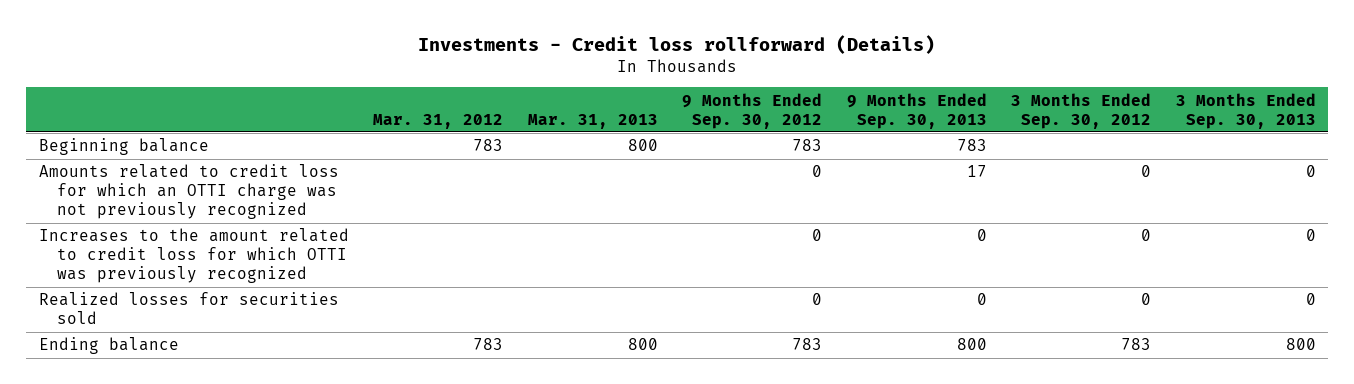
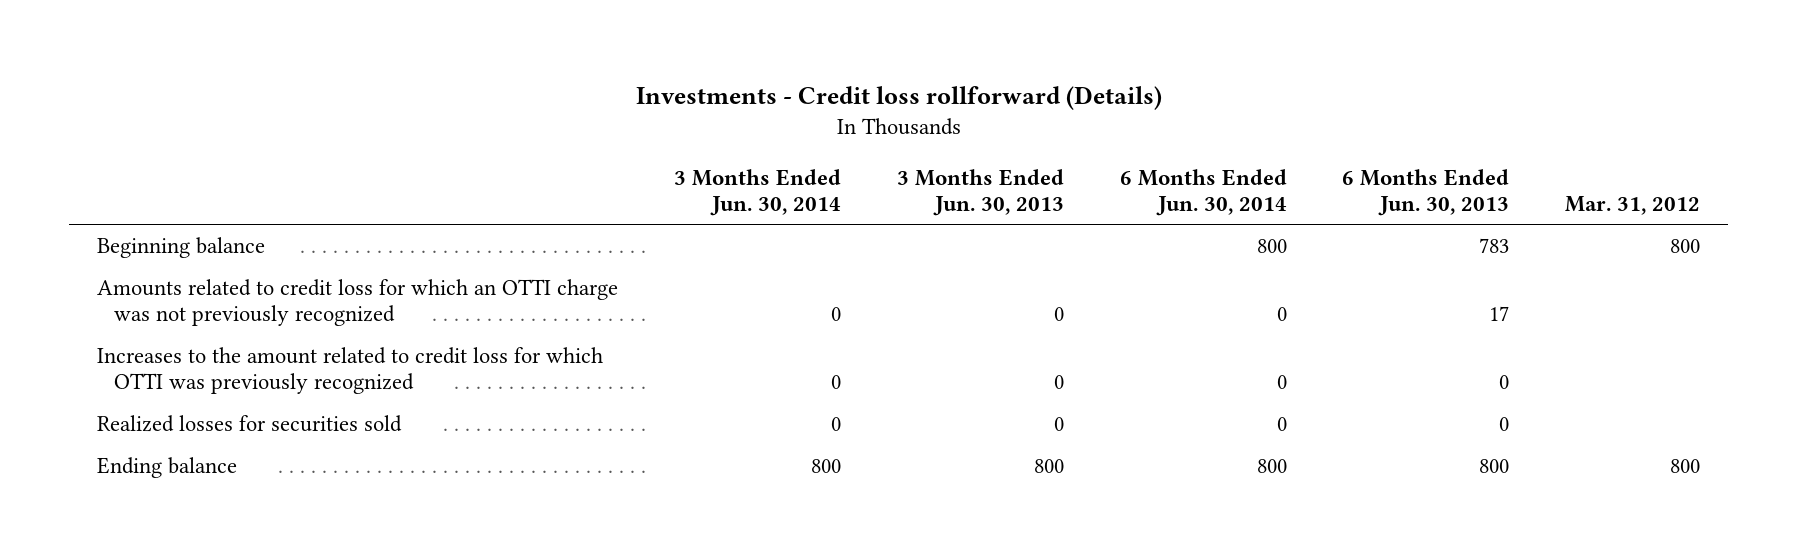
[527,113,658,129] Mar. 31, 2013 -> none
[682,92,823,129] 9 Months Ended Sep. 30, 2012 -> none
[846,92,987,129] 9 Months Ended Sep. 30, 2013 -> none
[1011,92,1152,129] 3 Months Ended Sep. 30, 2012 -> none
[1175,92,1316,129] 3 Months Ended Sep. 30, 2013 -> none
none -> [674,168,842,216] 3 Months Ended Jun. 30, 2014
none -> [896,168,1064,216] 3 Months Ended Jun. 30, 2013
none -> [1119,168,1287,216] 6 Months Ended Jun. 30, 2014
none -> [1342,168,1510,216] 6 Months Ended Jun. 30, 2013
[473,139,504,152] 783 -> [1670,239,1701,254] 800
[473,338,504,351] 783 -> [1670,459,1701,474] 800

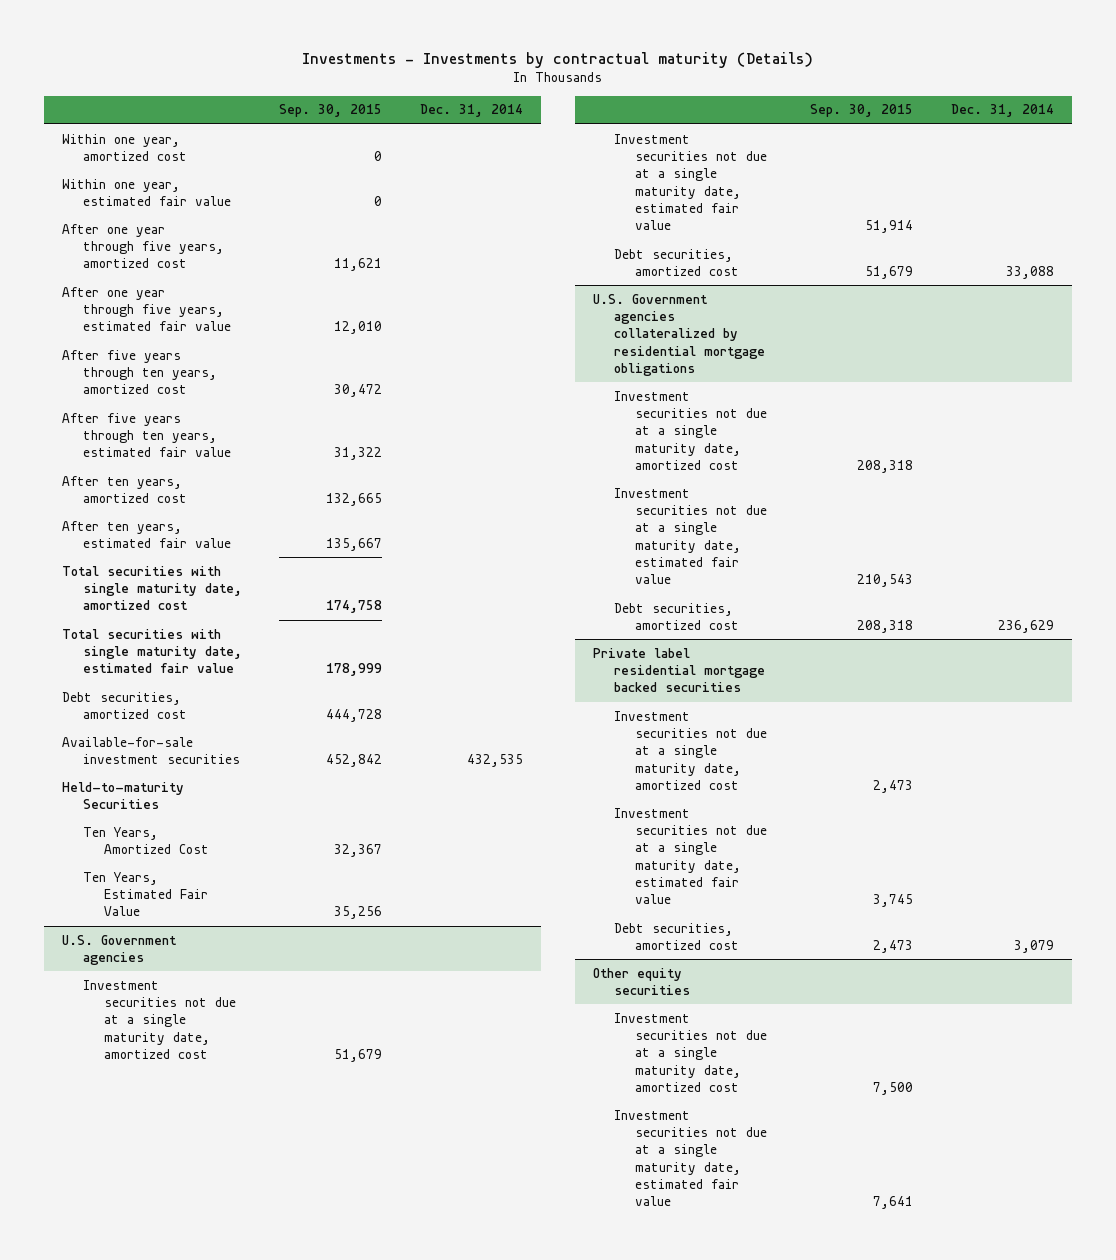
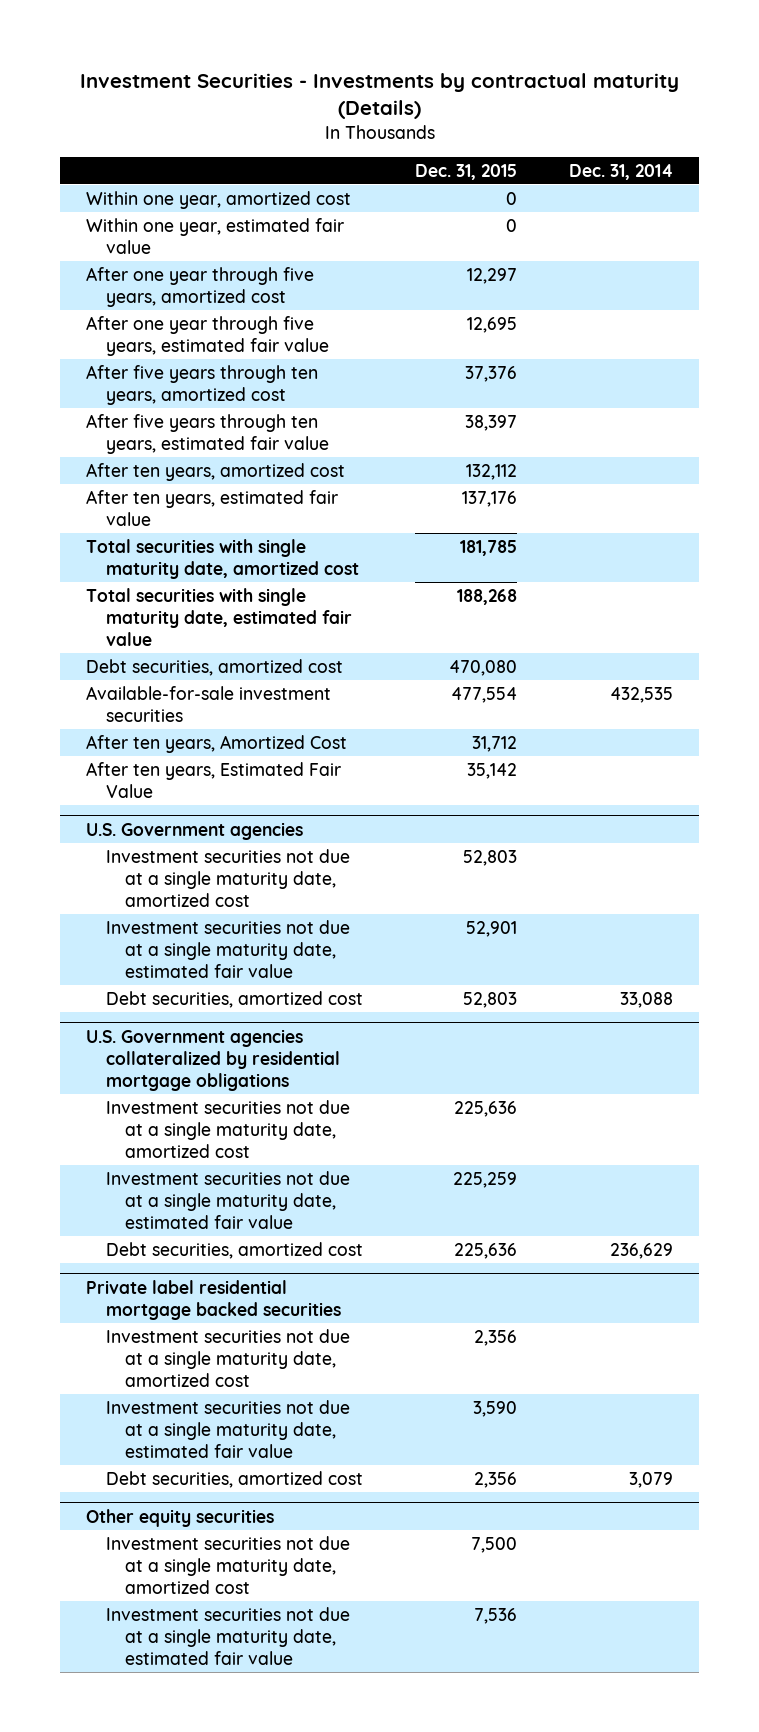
[301,52,813,69] Investments - Investments by contractual maturity (Details) -> [79,72,679,120] Investment Securities - Investments by contractual maturity (Details)
[279,104,383,118] Sep. 30, 2015 -> none
none -> [414,163,517,180] Dec. 31, 2015
[62,781,185,809] Held-to-maturity Securities -> none
[83,826,210,854] Ten Years, Amortized Cost -> [86,734,348,753] After ten years, Amortized Cost
[83,871,209,917] Ten Years, Estimated Fair Value -> [86,761,342,798] After ten years, Estimated Fair Value

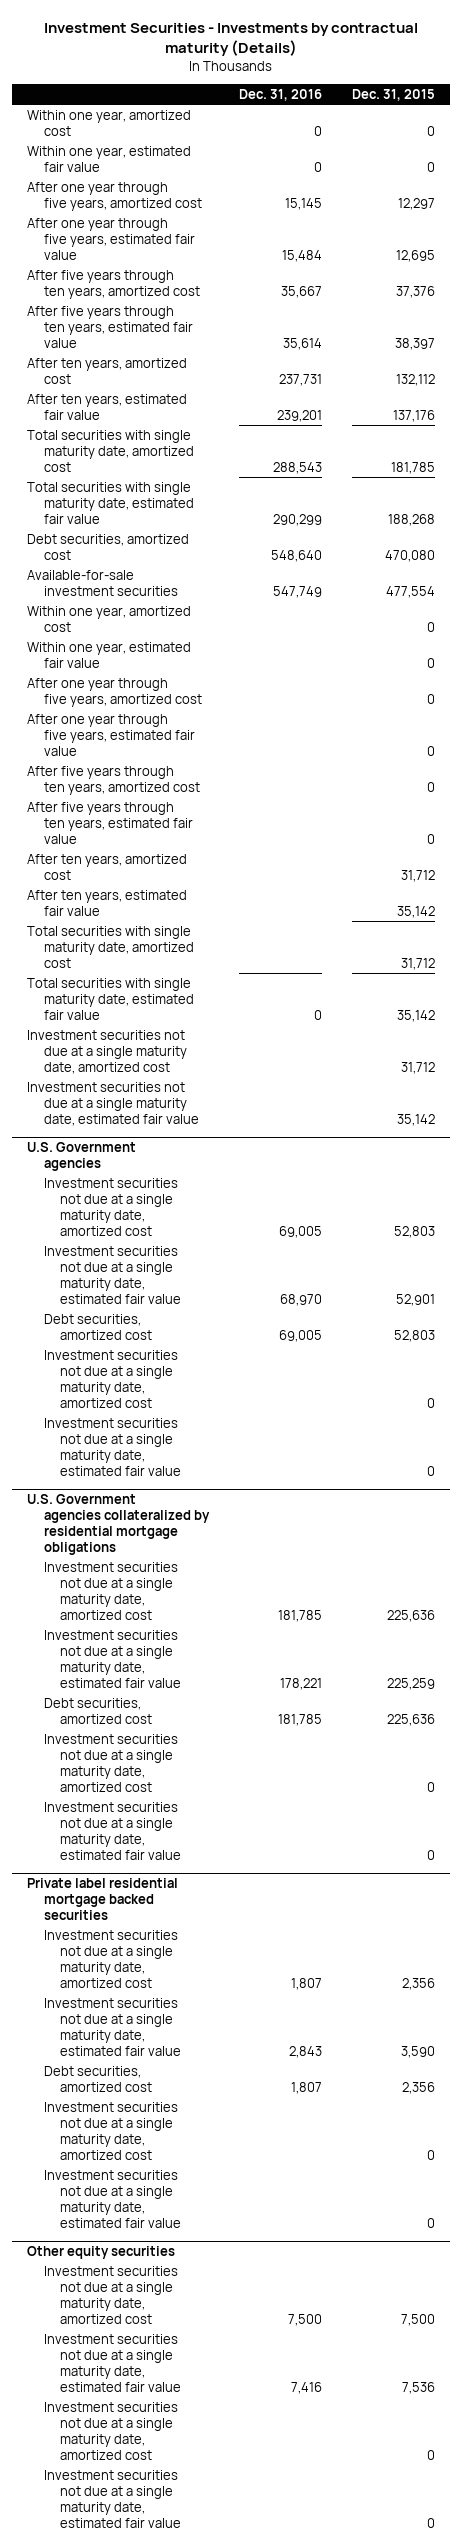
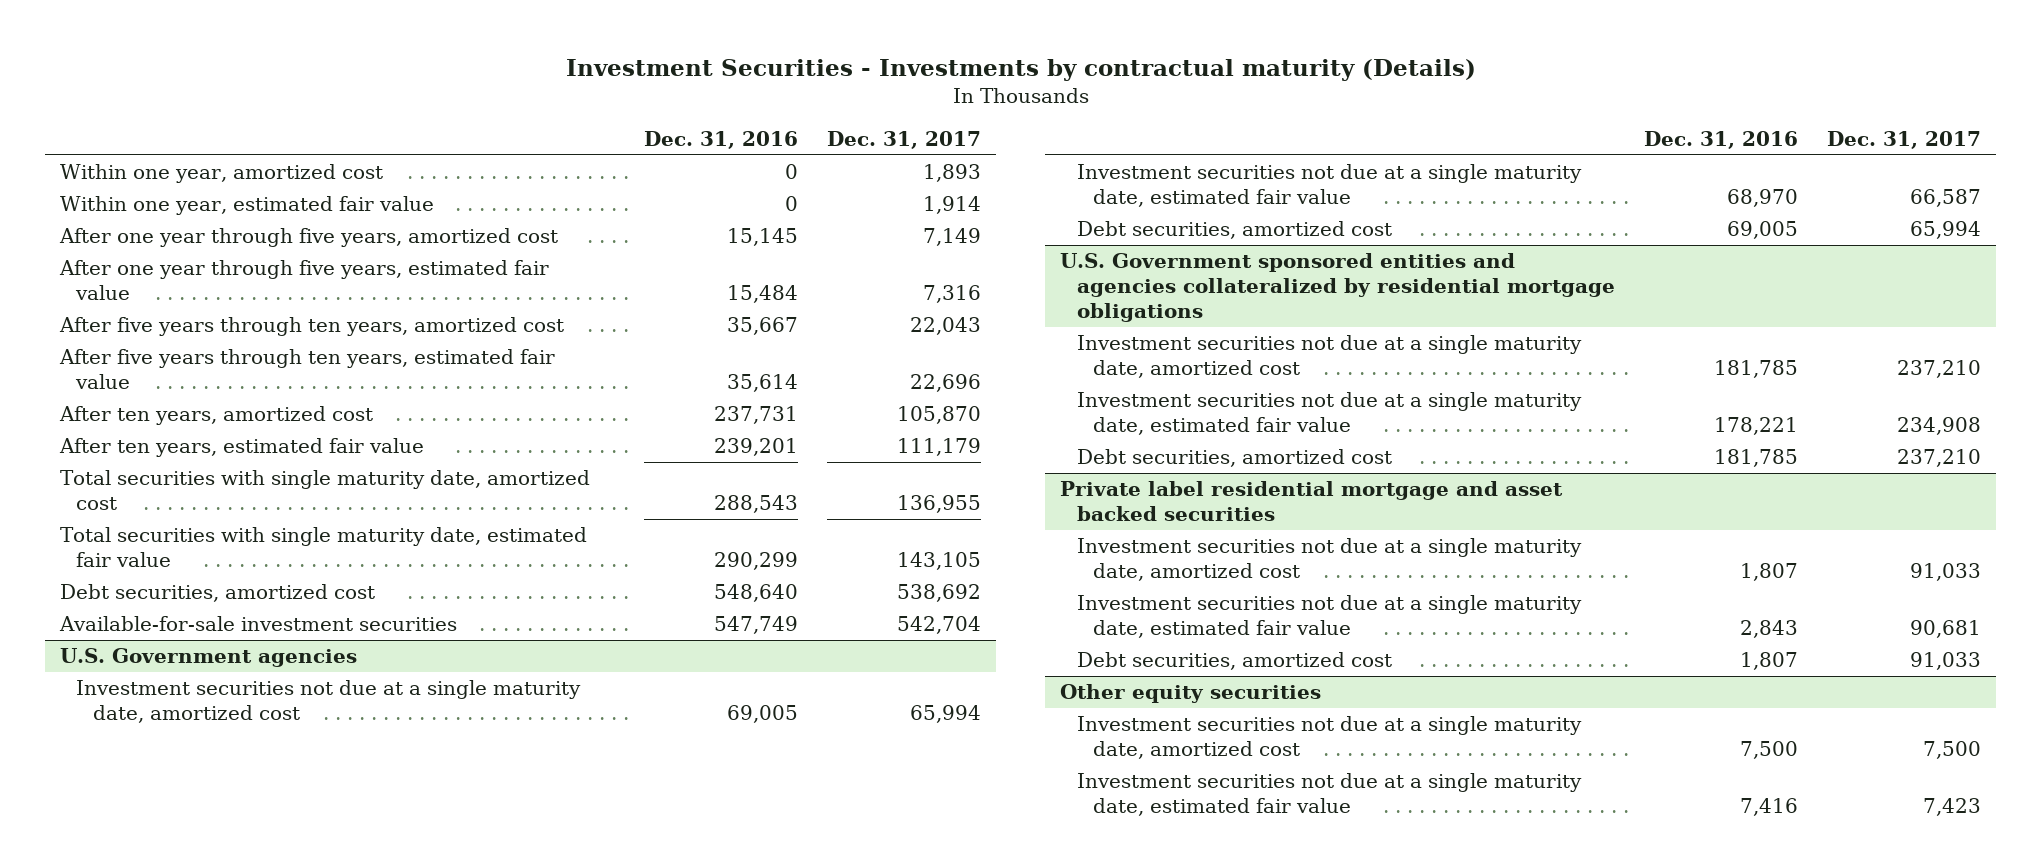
[351,88,435,101] Dec. 31, 2015 -> none
none -> [827,131,982,150] Dec. 31, 2017
[27,605,192,632] Within one year, amortized cost -> none
[27,641,192,668] Within one year, estimated fair value -> none
[27,677,202,707] After one year through five years, amortized cost -> none
[27,713,195,757] After one year through five years, estimated fair value -> none
[27,765,200,795] After five years through ten years, amortized cost -> none
[27,801,193,845] After five years through ten years, estimated fair value -> none
[27,853,188,880] After ten years, amortized cost -> none
[27,889,188,916] After ten years, estimated fair value -> none
[27,925,194,969] Total securities with single maturity date, amortized cost -> none
[27,977,194,1021] Total securities with single maturity date, estimated fair value -> none
[27,1029,187,1075] Investment securities not due at a single maturity date, amortized cost -> none
[27,1081,199,1127] Investment securities not due at a single maturity date, estimated fair value -> none
[43,1349,178,1409] Investment securities not due at a single maturity date, amortized cost -> none
[43,1417,182,1477] Investment securities not due at a single maturity date, estimated fair value -> none
[27,1493,210,1556] U.S. Government agencies collateralized by residential mortgage obligations -> [1060,253,1615,323] U.S. Government sponsored entities and agencies collateralized by residential mortgage obligations
[43,1733,178,1793] Investment securities not due at a single maturity date, amortized cost -> none
[43,1801,182,1861] Investment securities not due at a single maturity date, estimated fair value -> none
[27,1877,179,1921] Private label residential mortgage backed securities -> [1060,481,1564,522] Private label residential mortgage and asset backed securities
[43,2101,178,2161] Investment securities not due at a single maturity date, amortized cost -> none
[43,2169,182,2229] Investment securities not due at a single maturity date, estimated fair value -> none
[43,2401,178,2461] Investment securities not due at a single maturity date, amortized cost -> none
[43,2469,182,2529] Investment securities not due at a single maturity date, estimated fair value -> none

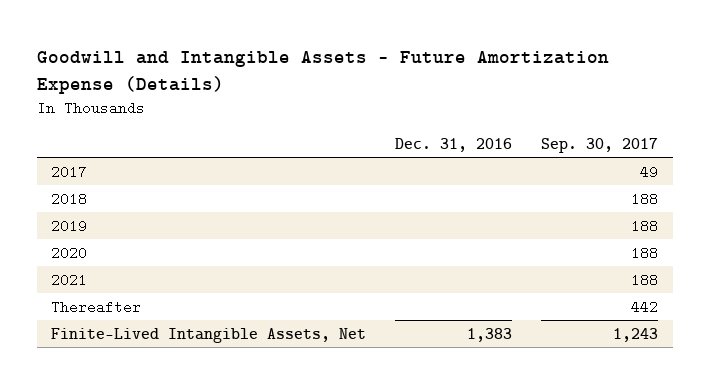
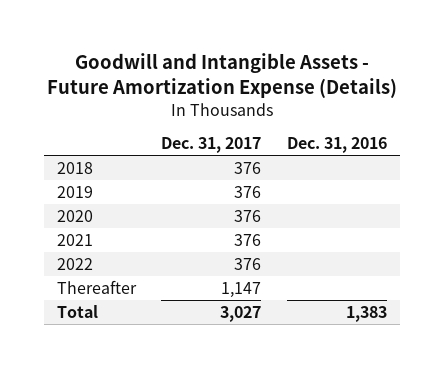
[541,137,659,153] Sep. 30, 2017 -> none
none -> [161,137,262,154] Dec. 31, 2017
[51,164,88,179] 2017 -> none
none -> [56,257,93,270] 2022
[51,327,367,343] Finite-Lived Intangible Assets, Net -> [56,304,98,318] Total

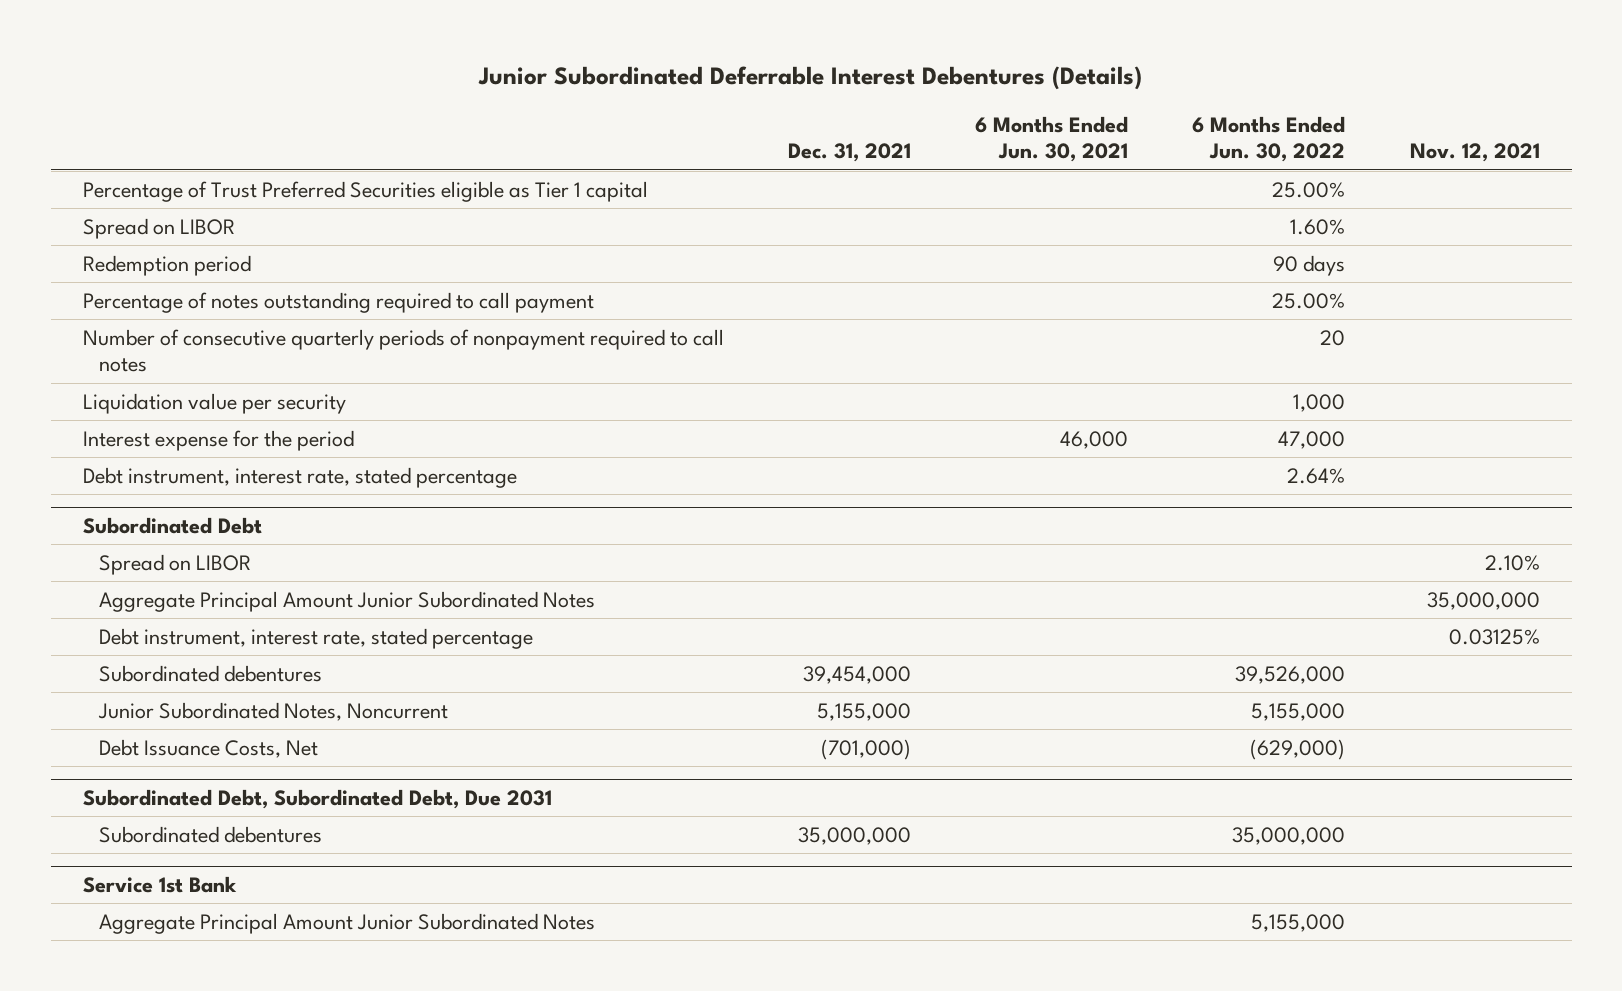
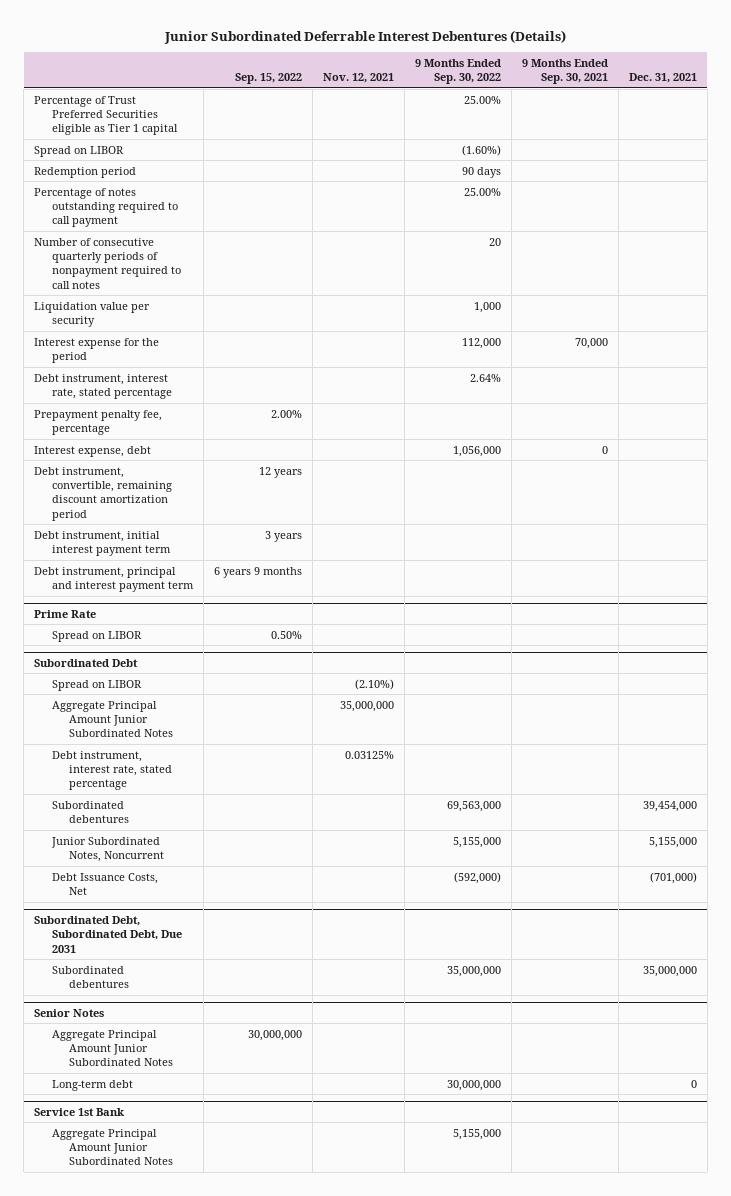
[975,115,1129,163] 6 Months Ended Jun. 30, 2021 -> none
[1192,115,1346,163] 6 Months Ended Jun. 30, 2022 -> none
none -> [234,73,302,85] Sep. 15, 2022
none -> [414,58,501,85] 9 Months Ended Sep. 30, 2022
none -> [521,58,608,85] 9 Months Ended Sep. 30, 2021
none -> [34,409,163,436] Prepayment penalty fee, percentage
none -> [34,445,152,457] Interest expense, debt
none -> [34,466,172,521] Debt instrument, convertible, remaining discount amortization period
none -> [34,530,171,557] Debt instrument, initial interest payment term
none -> [34,566,194,593] Debt instrument, principal and interest payment term
none -> [34,609,97,618] Prime Rate
none -> [51,630,142,642] Spread on LIBOR
[1484,554,1540,571] 2.10% -> [354,678,394,690] (2.10%)
none -> [34,1008,105,1017] Senior Notes
none -> [51,1029,174,1067] Aggregate Principal Amount Junior Subordinated Notes
none -> [51,1079,133,1091] Long-term debt

